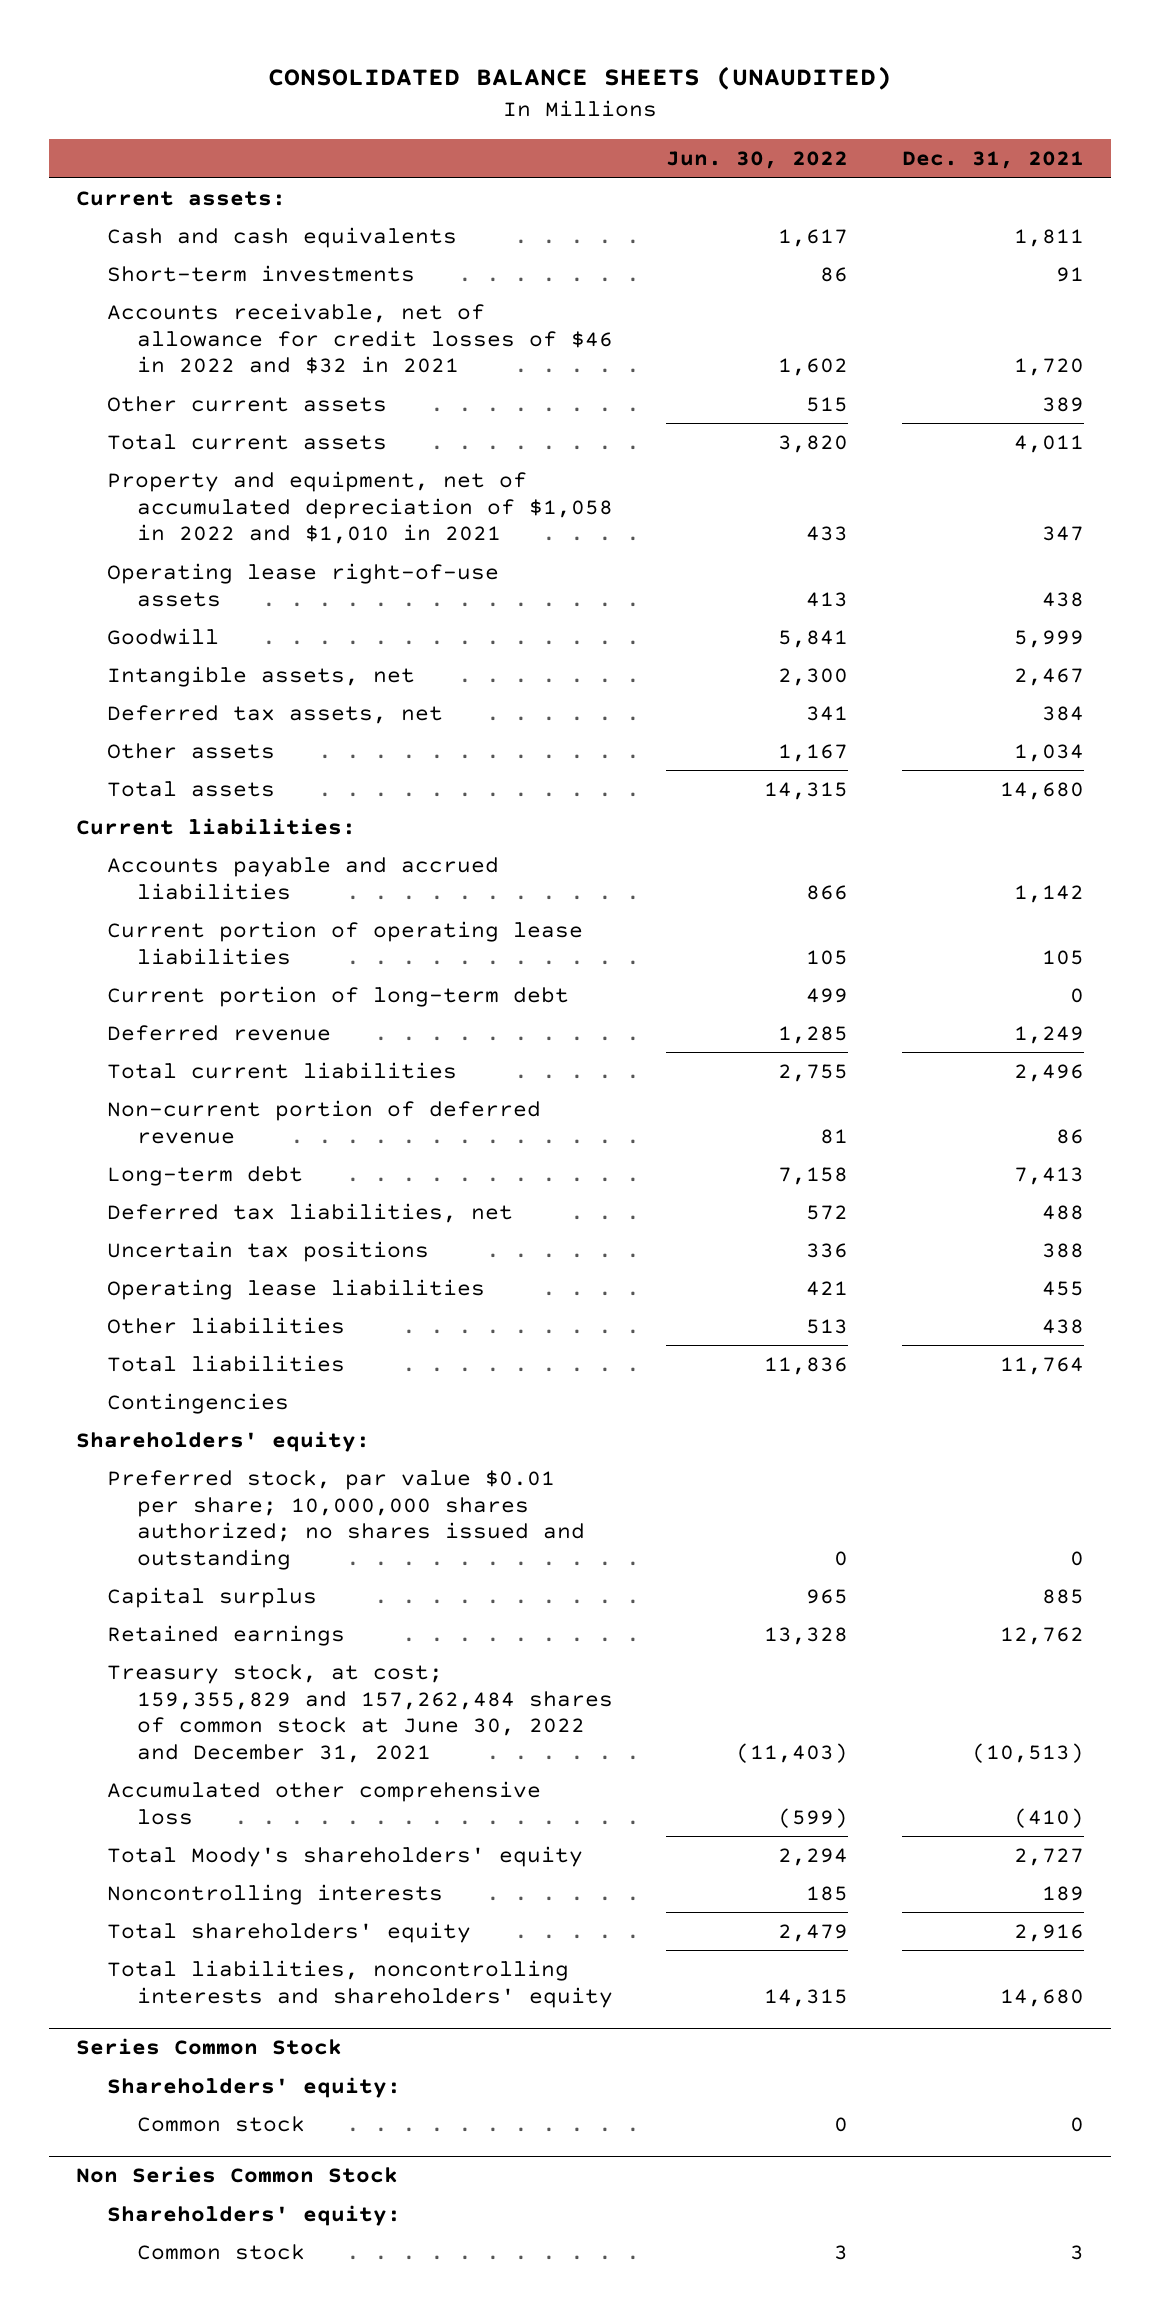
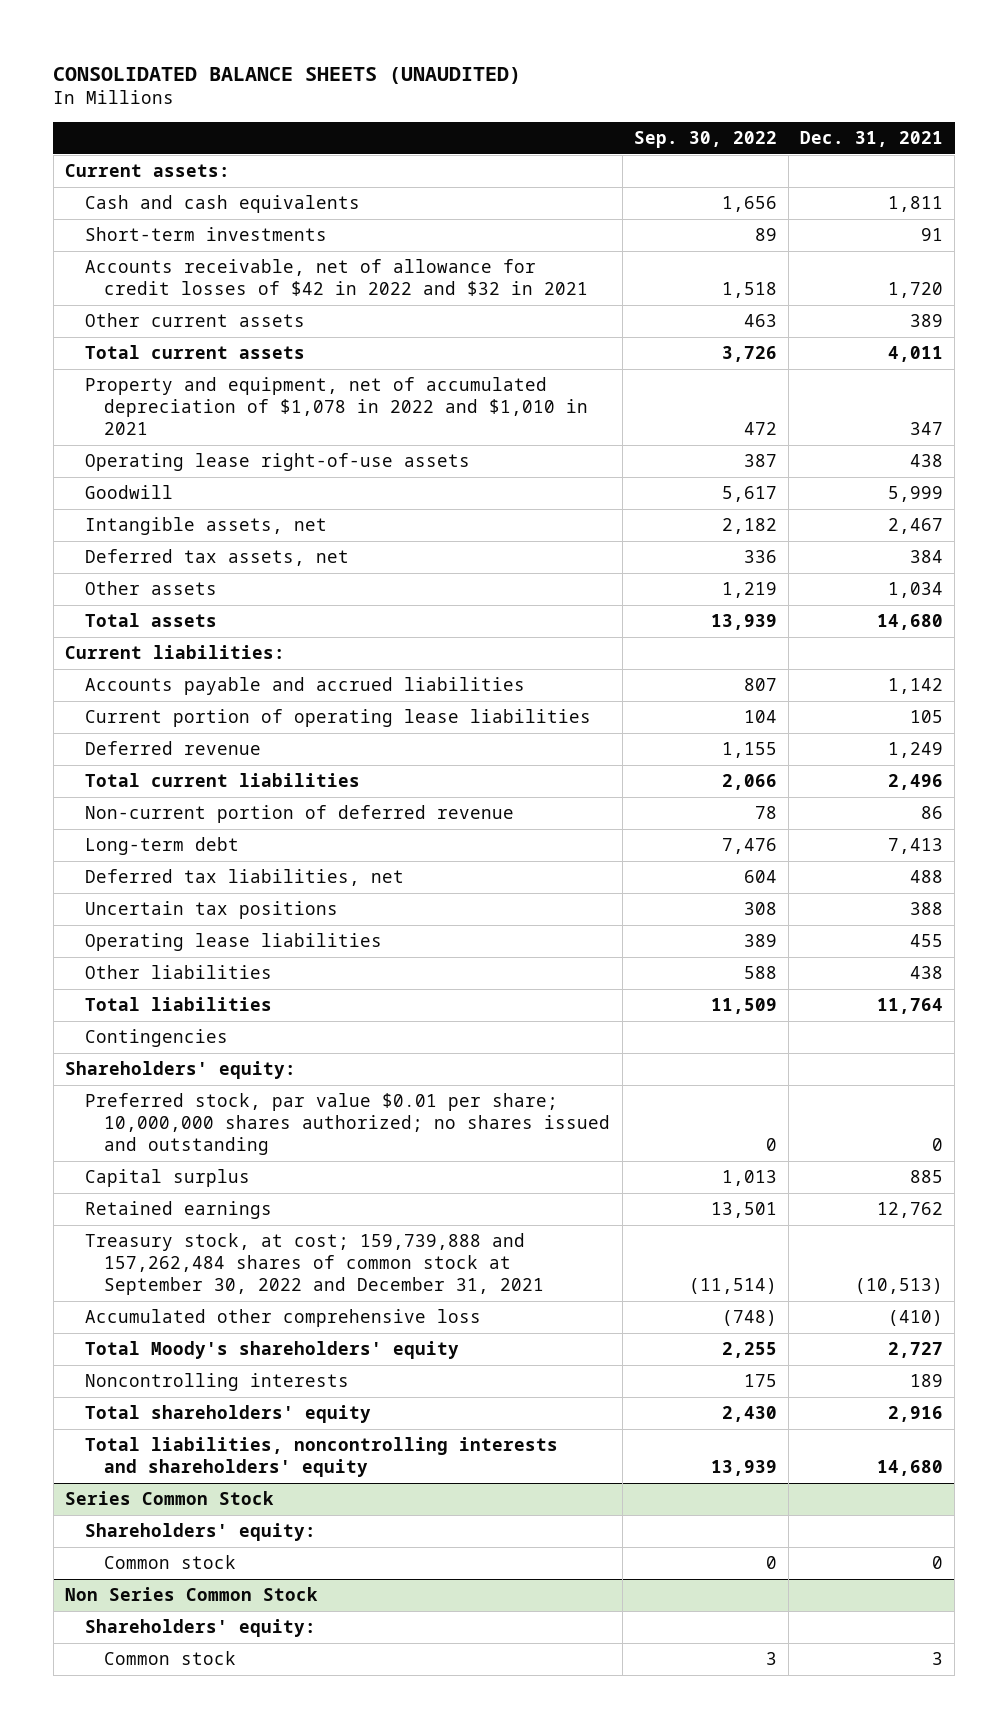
[666,151,849,170] Jun. 30, 2022 -> none
none -> [633,130,777,148] Sep. 30, 2022
[106,302,613,375] Accounts receivable, net of allowance for credit losses of $46 in 2022 and $32 in 2021 -> [84,259,589,297] Accounts receivable, net of allowance for credit losses of $42 in 2022 and $32 in 2021
[106,470,613,545] Property and equipment, net of accumulated depreciation of $1,058 in 2022 and $1,010 in 2021 -> [84,377,589,436] Property and equipment, net of accumulated depreciation of $1,078 in 2022 and $1,010 in 2021
[106,985,569,1007] Current portion of long-term debt -> none
[106,1663,613,1764] Treasury stock, at cost; 159,355,829 and 157,262,484 shares of common stock at June 30, 2022 and December 31, 2021 -> [84,1233,545,1296] Treasury stock, at cost; 159,739,888 and 157,262,484 shares of common stock at September 30, 2022 and December 31, 2021

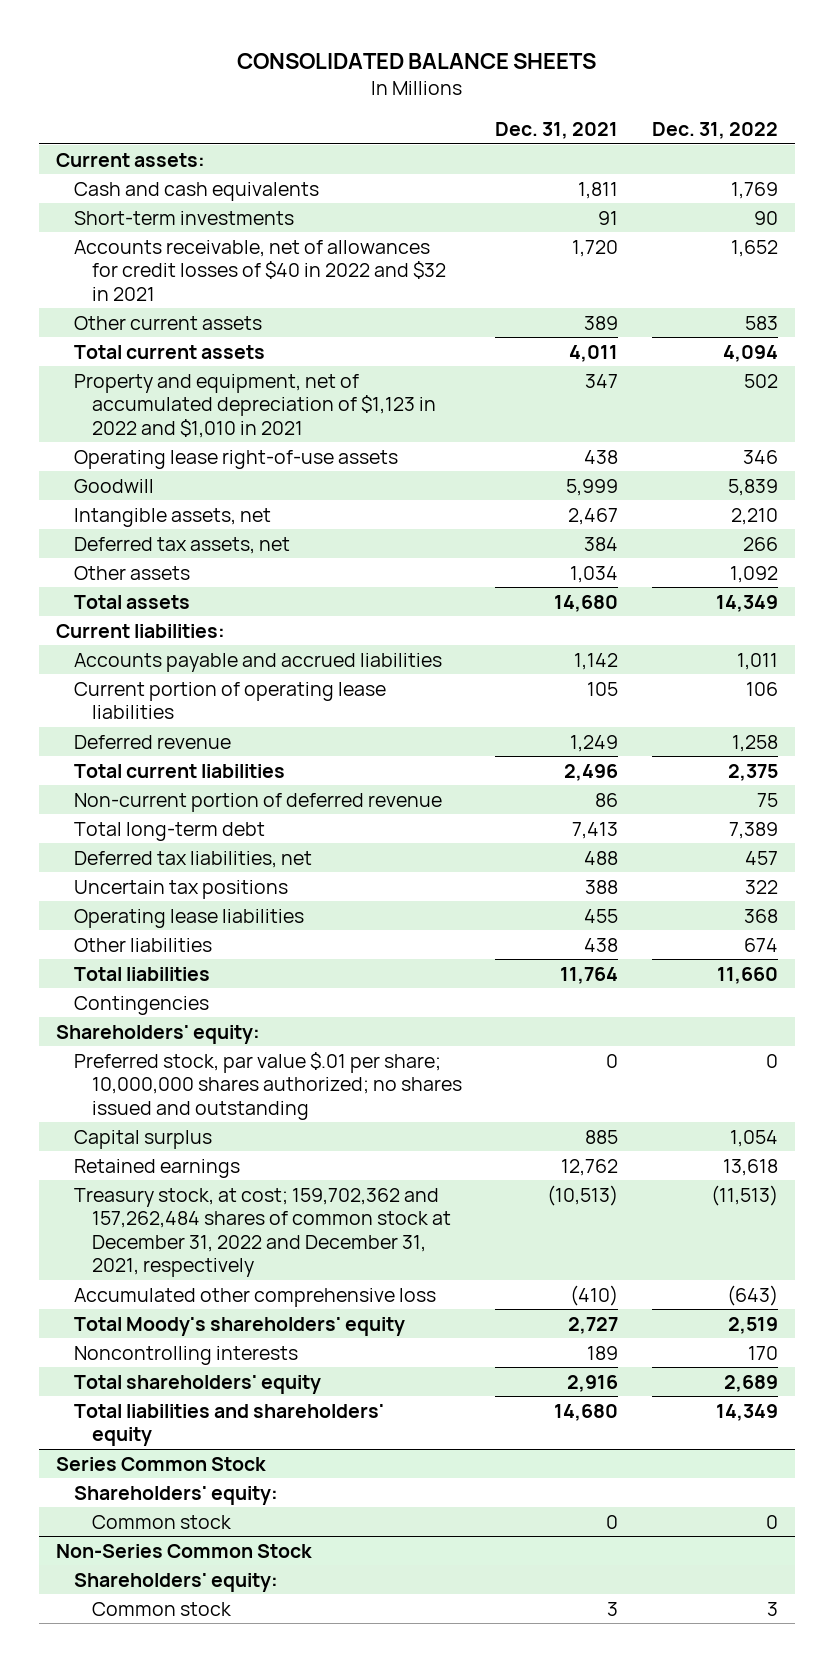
[53,66,522,84] CONSOLIDATED BALANCE SHEETS (UNAUDITED) -> [236,53,596,70] CONSOLIDATED BALANCE SHEETS
[633,130,777,148] Sep. 30, 2022 -> none
none -> [651,122,778,140] Dec. 31, 2022
[84,259,589,297] Accounts receivable, net of allowance for credit losses of $42 in 2022 and $32 in 2021 -> [73,239,447,301] Accounts receivable, net of allowances for credit losses of $40 in 2022 and $32 in 2021
[84,377,589,436] Property and equipment, net of accumulated depreciation of $1,078 in 2022 and $1,010 in 2021 -> [73,373,437,438] Property and equipment, net of accumulated depreciation of $1,123 in 2022 and $1,010 in 2021
[84,837,239,856] Long-term debt -> [73,821,265,841] Total long-term debt
[84,1093,611,1156] Preferred stock, par value $0.01 per share; 10,000,000 shares authorized; no shares issued and outstanding -> [73,1051,463,1120] Preferred stock, par value $.01 per share; 10,000,000 shares authorized; no shares issued and outstanding
[84,1233,545,1296] Treasury stock, at cost; 159,739,888 and 157,262,484 shares of common stock at September 30, 2022 and December 31, 2021 -> [73,1187,452,1278] Treasury stock, at cost; 159,702,362 and 157,262,484 shares of common stock at December 31, 2022 and December 31, 2021, respectively
[84,1437,558,1478] Total liabilities, noncontrolling interests and shareholders' equity -> [73,1403,384,1447] Total liabilities and shareholders' equity
[65,1587,319,1602] Non Series Common Stock -> [55,1543,312,1558] Non-Series Common Stock

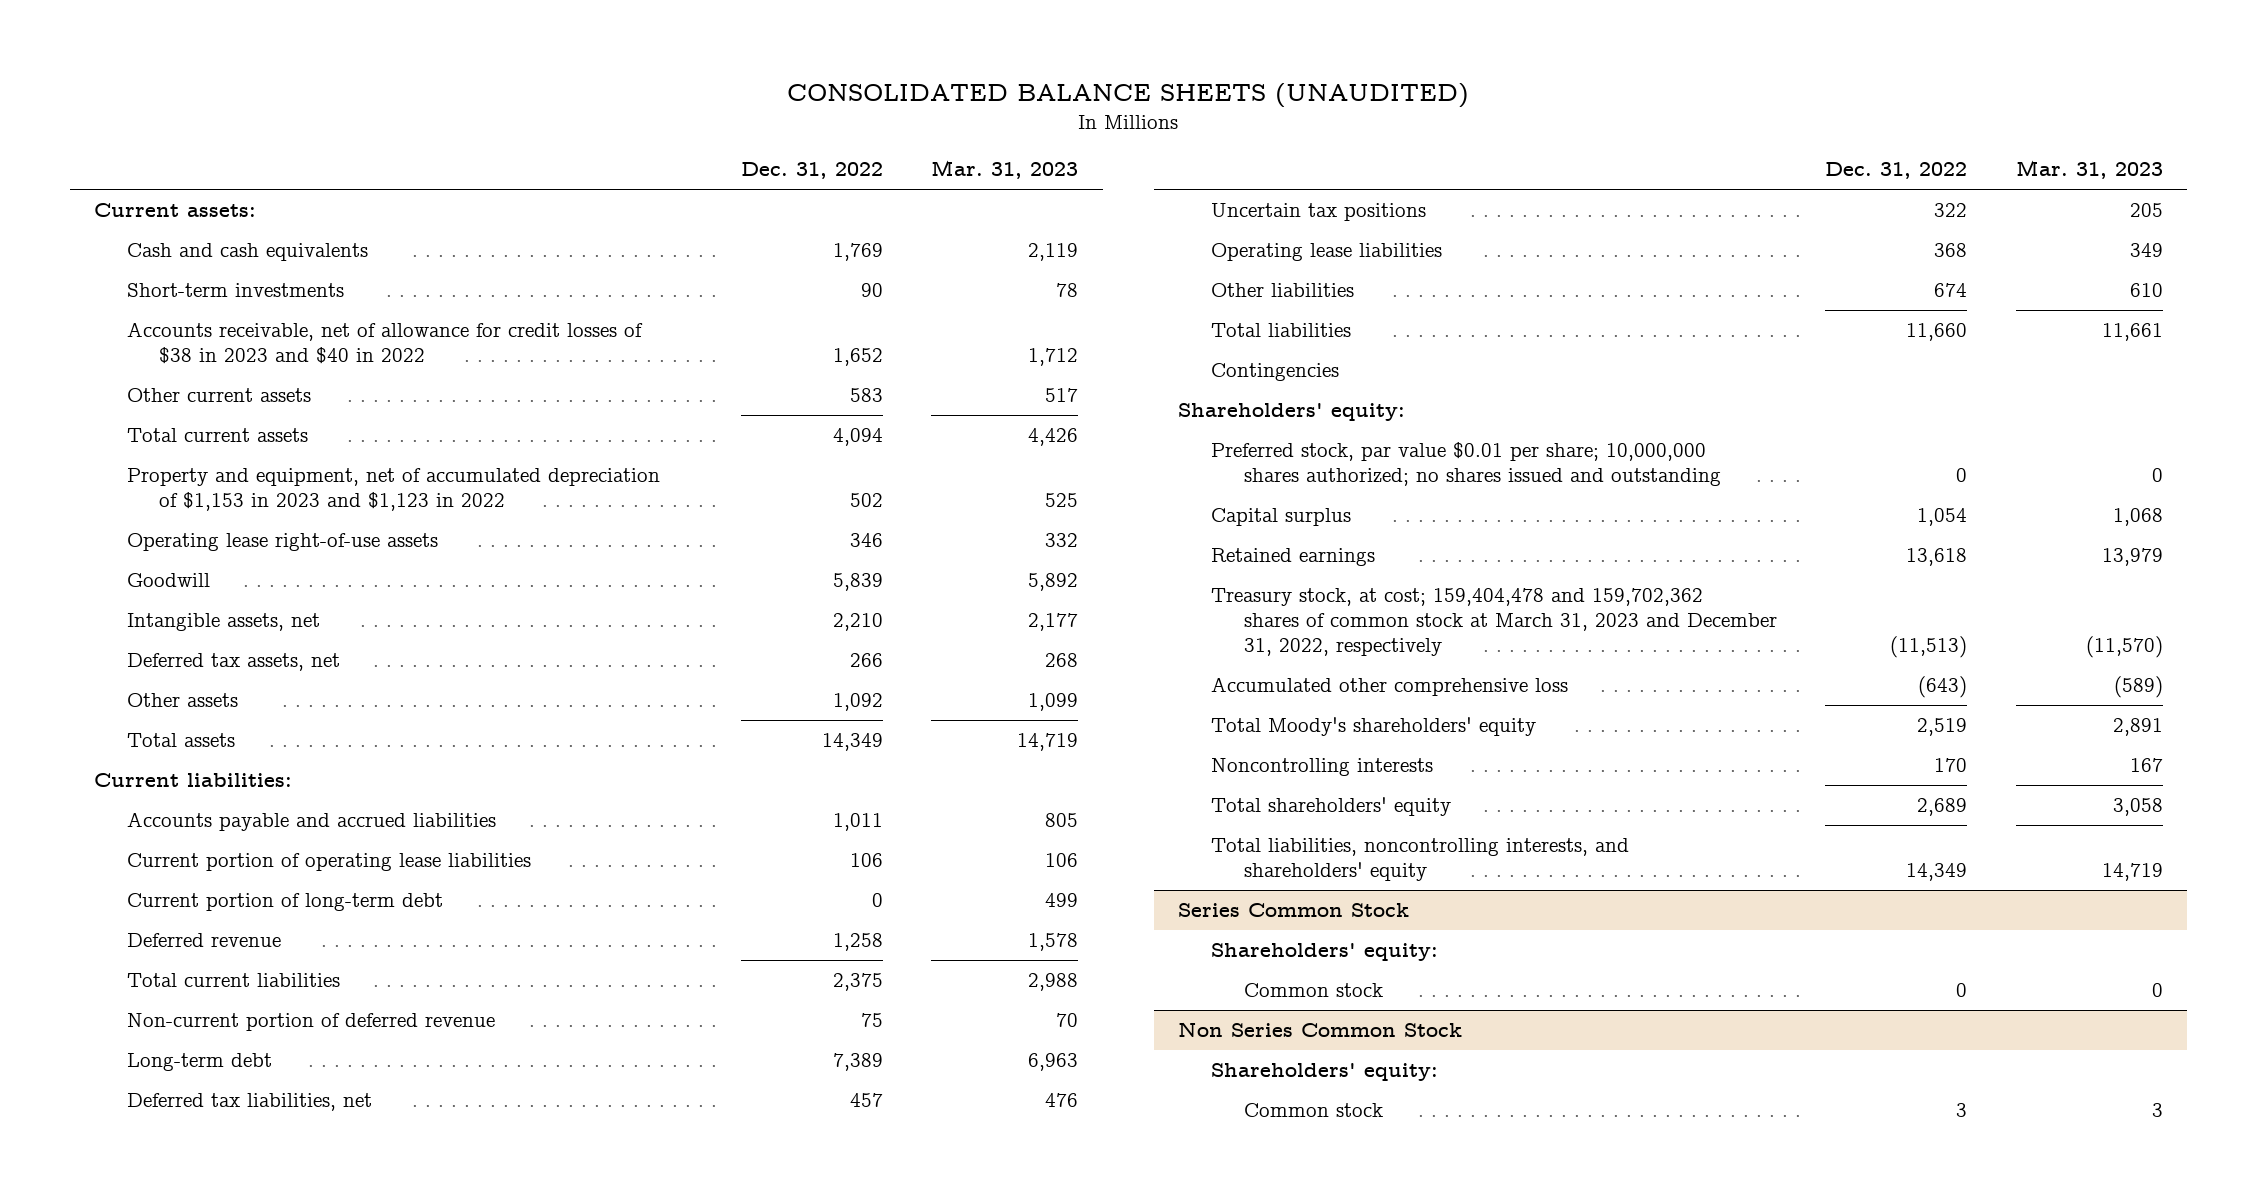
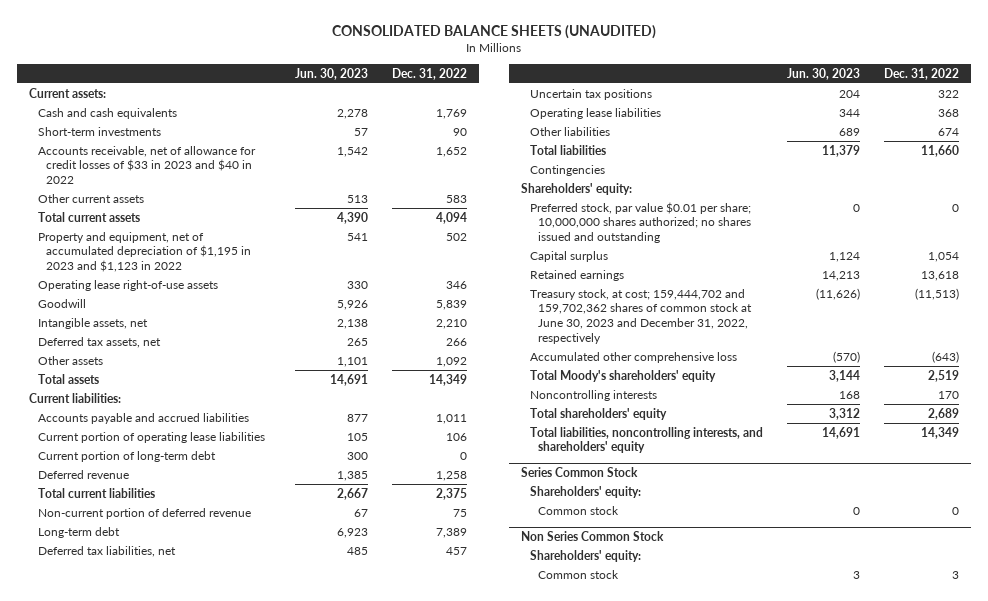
[931,160,1079,180] Mar. 31, 2023 -> none
none -> [294,67,368,80] Jun. 30, 2023
[126,321,643,365] Accounts receivable, net of allowance for credit losses of $38 in 2023 and $40 in 2022 -> [37,145,256,184] Accounts receivable, net of allowance for credit losses of $33 in 2023 and $40 in 2022
[126,467,660,512] Property and equipment, net of accumulated depreciation of $1,153 in 2023 and $1,123 in 2022 -> [37,231,252,272] Property and equipment, net of accumulated depreciation of $1,195 in 2023 and $1,123 in 2022
[1210,587,1777,657] Treasury stock, at cost; 159,404,478 and 159,702,362 shares of common stock at March 31, 2023 and December 31, 2022, respectively -> [529,288,753,344] Treasury stock, at cost; 159,444,702 and 159,702,362 shares of common stock at June 30, 2023 and December 31, 2022, respectively

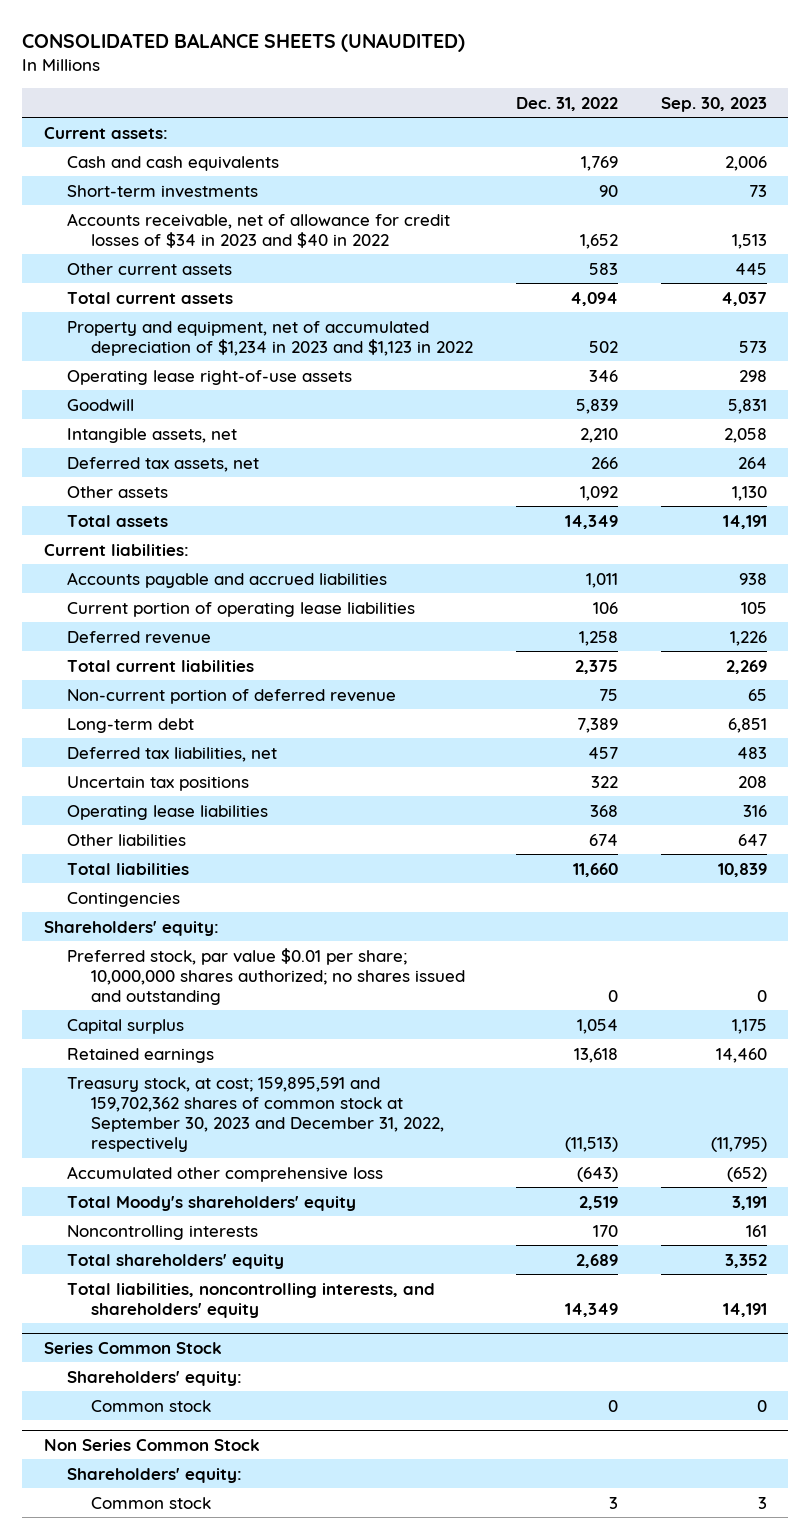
[294,67,368,80] Jun. 30, 2023 -> none
none -> [660,96,767,112] Sep. 30, 2023
[37,145,256,184] Accounts receivable, net of allowance for credit losses of $33 in 2023 and $40 in 2022 -> [67,212,451,248] Accounts receivable, net of allowance for credit losses of $34 in 2023 and $40 in 2022
[37,231,252,272] Property and equipment, net of accumulated depreciation of $1,195 in 2023 and $1,123 in 2022 -> [67,320,474,356] Property and equipment, net of accumulated depreciation of $1,234 in 2023 and $1,123 in 2022
[37,450,216,462] Current portion of long-term debt -> none
[529,288,753,344] Treasury stock, at cost; 159,444,702 and 159,702,362 shares of common stock at June 30, 2023 and December 31, 2022, respectively -> [67,1076,445,1153] Treasury stock, at cost; 159,895,591 and 159,702,362 shares of common stock at September 30, 2023 and December 31, 2022, respectively

